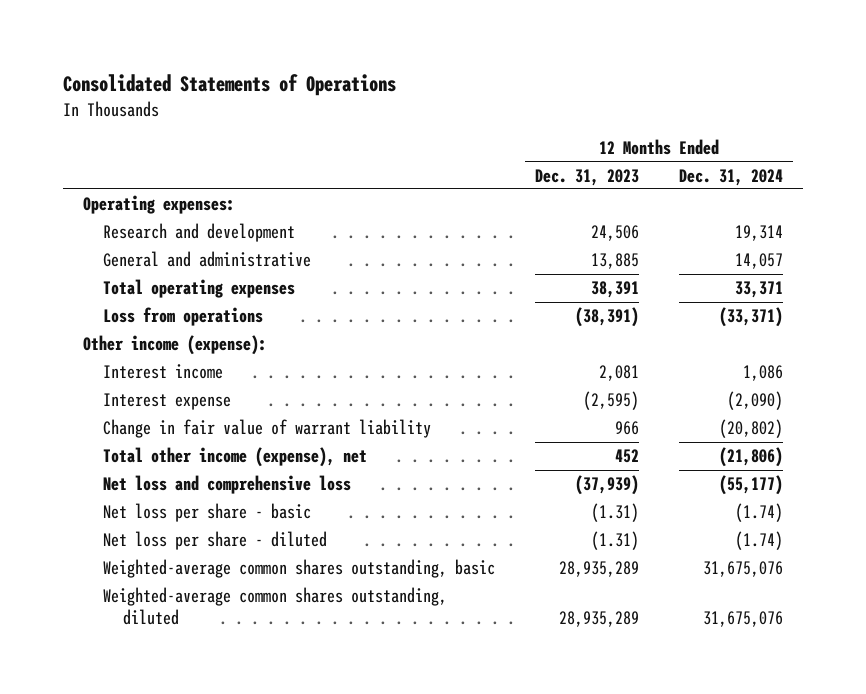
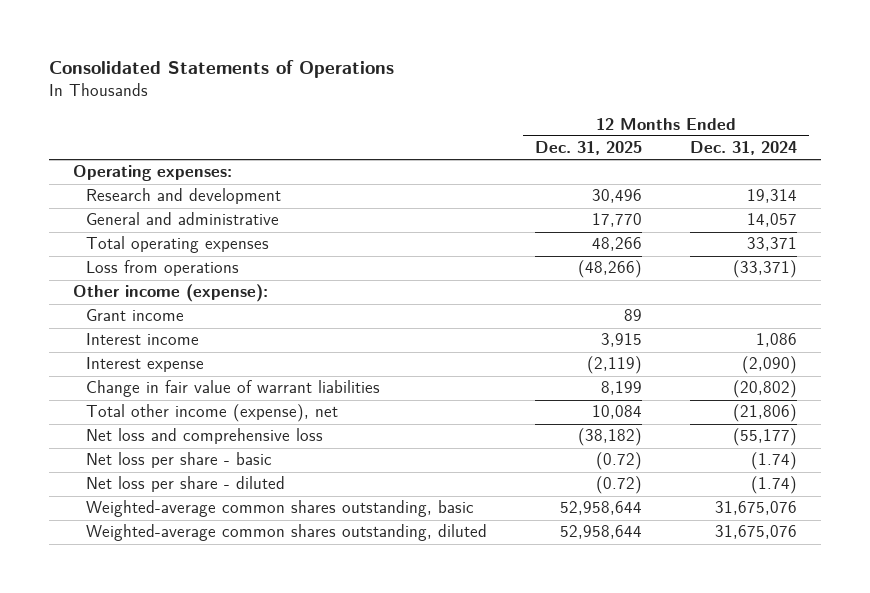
[534,168,639,186] Dec. 31, 2023 -> none
none -> [534,141,642,156] Dec. 31, 2025
none -> [85,309,184,322] Grant income
[103,419,432,439] Change in fair value of warrant liability -> [85,380,380,398] Change in fair value of warrant liabilities

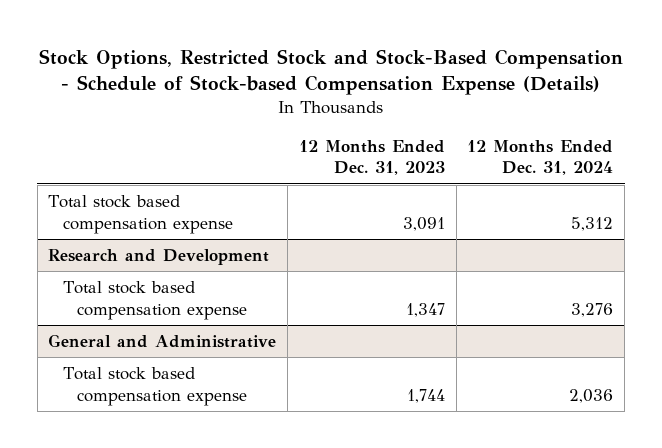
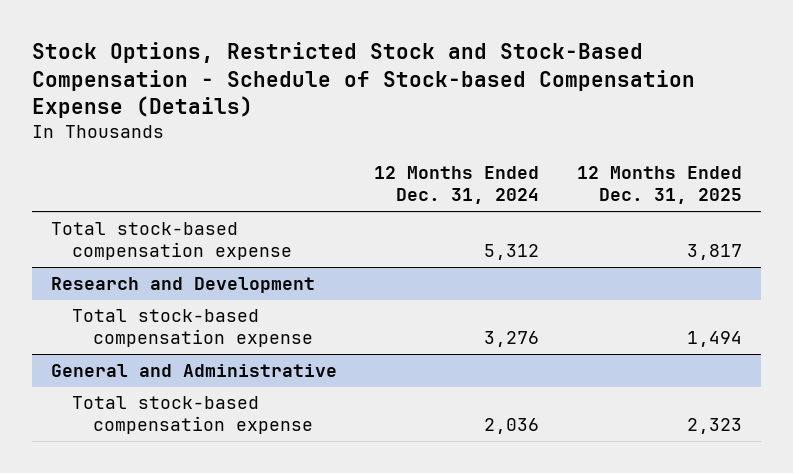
[298,139,445,176] 12 Months Ended Dec. 31, 2023 -> none
none -> [577,165,743,205] 12 Months Ended Dec. 31, 2025
[48,194,233,234] Total stock based compensation expense -> [50,221,292,261] Total stock-based compensation expense
[62,280,248,320] Total stock based compensation expense -> [71,308,313,348] Total stock-based compensation expense
[62,366,248,406] Total stock based compensation expense -> [71,395,313,435] Total stock-based compensation expense

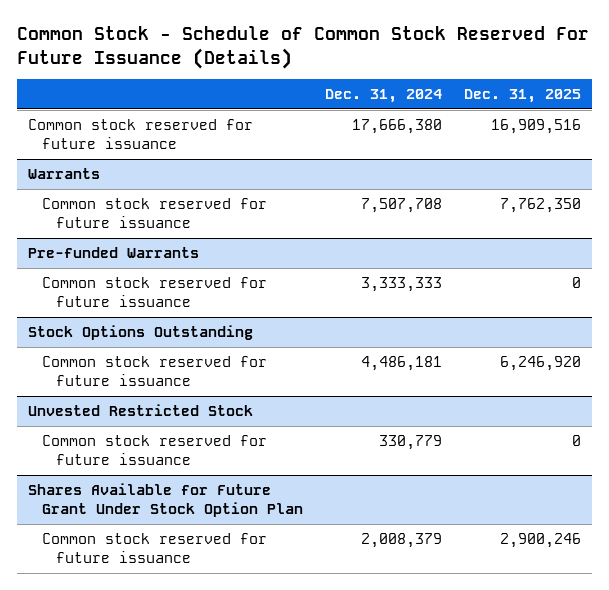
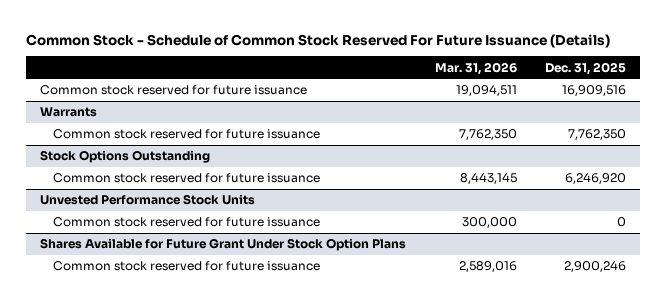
[325,89,443,104] Dec. 31, 2024 -> none
none -> [434,61,517,75] Mar. 31, 2026
[28,247,200,259] Pre-funded Warrants -> none
[42,277,268,307] Common stock reserved for future issuance -> none
[28,404,254,417] Unvested Restricted Stock -> none
none -> [40,194,256,206] Unvested Performance Stock Units
[28,483,304,517] Shares Available for Future Grant Under Stock Option Plan -> [40,238,407,252] Shares Available for Future Grant Under Stock Option Plans

